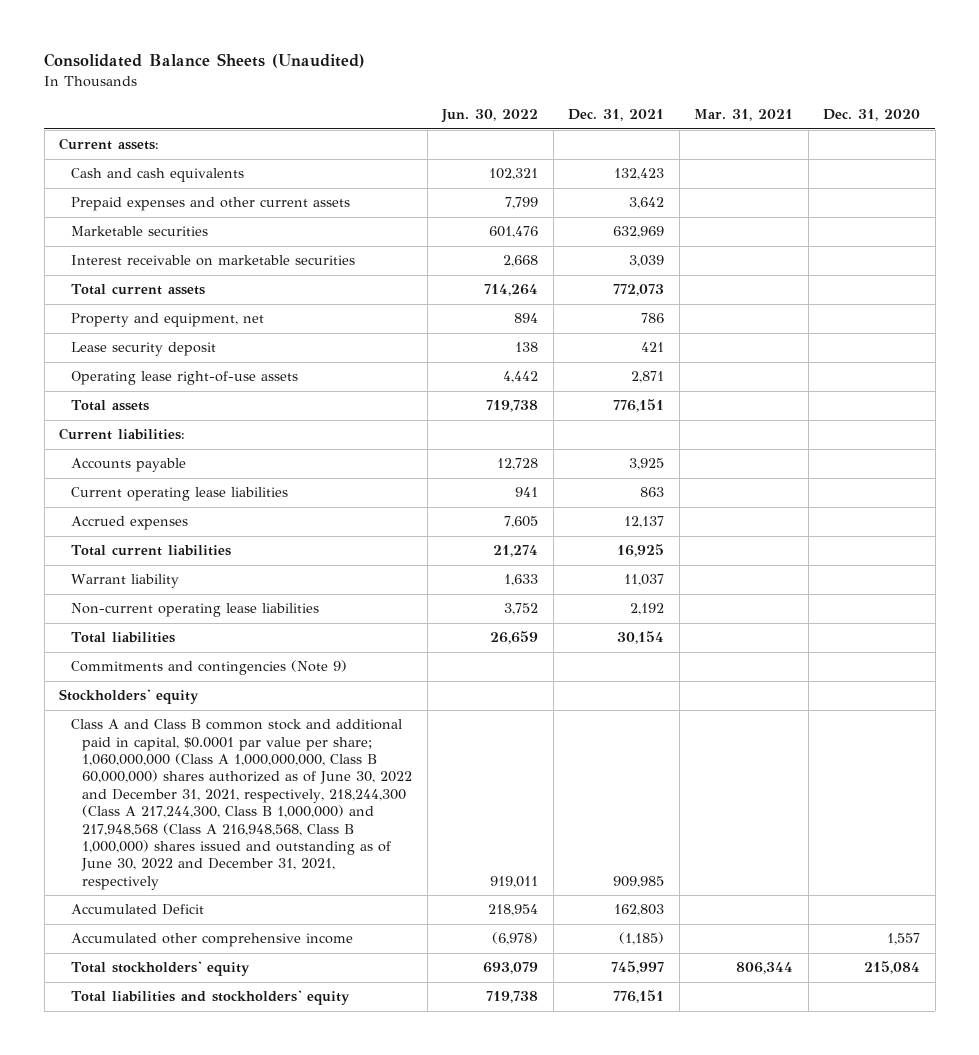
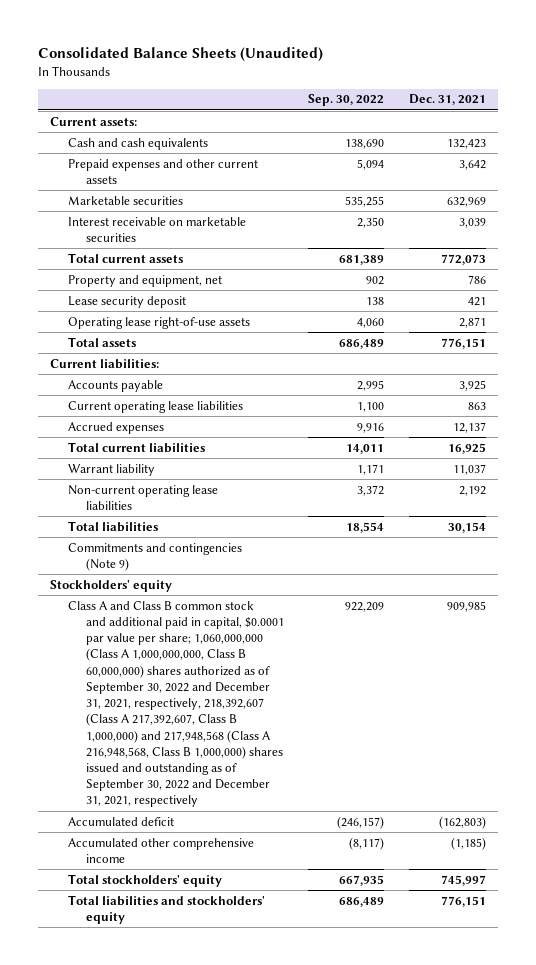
[441,109,539,124] Jun. 30, 2022 -> none
[694,109,794,122] Mar. 31, 2021 -> none
[823,109,921,122] Dec. 31, 2020 -> none
none -> [308,94,385,107] Sep. 30, 2022
[70,719,413,890] Class A and Class B common stock and additional paid in capital, $0.0001 par value per share; 1,060,000,000 (Class A 1,000,000,000, Class B 60,000,000) shares authorized as of June 30, 2022 and December 31, 2021, respectively, 218,244,300 (Class A 217,244,300, Class B 1,000,000) and 217,948,568 (Class A 216,948,568, Class B 1,000,000) shares issued and outstanding as of June 30, 2022 and December 31, 2021, respectively -> [68,600,284,808] Class A and Class B common stock and additional paid in capital, $0.0001 par value per share; 1,060,000,000 (Class A 1,000,000,000, Class B 60,000,000) shares authorized as of September 30, 2022 and December 31, 2021, respectively, 218,392,607 (Class A 217,392,607, Class B 1,000,000) and 217,948,568 (Class A 216,948,568, Class B 1,000,000) shares issued and outstanding as of September 30, 2022 and December 31, 2021, respectively
[70,904,204,916] Accumulated Deficit -> [68,816,175,826] Accumulated deficit
[614,904,665,917] 162,803 -> [438,815,486,829] (162,803)

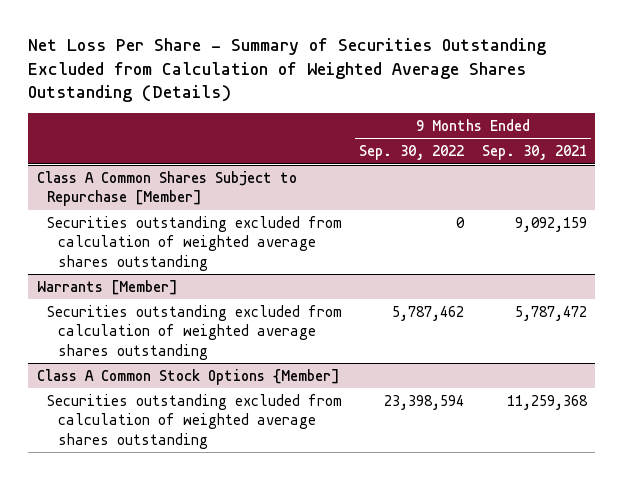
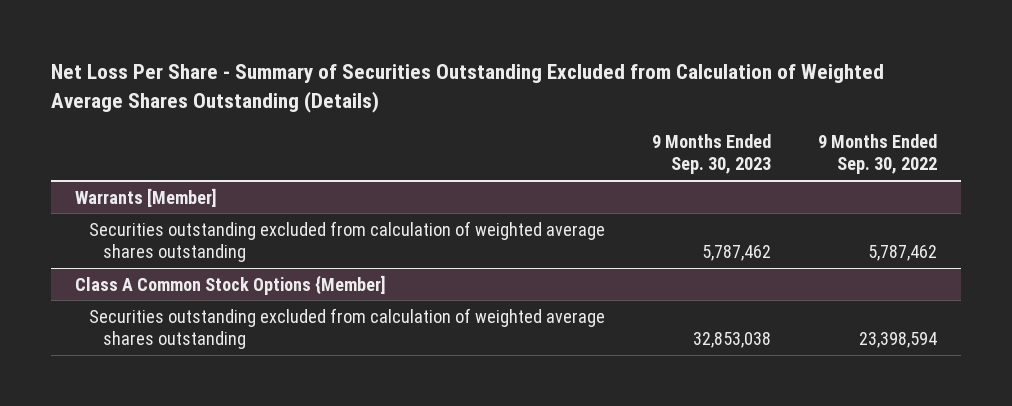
[481,145,587,161] Sep. 30, 2021 -> none
none -> [652,134,772,175] 9 Months Ended Sep. 30, 2023
[36,170,297,207] Class A Common Shares Subject to Repurchase [Member] -> none
[47,215,343,271] Securities outstanding excluded from calculation of weighted average shares outstanding -> none

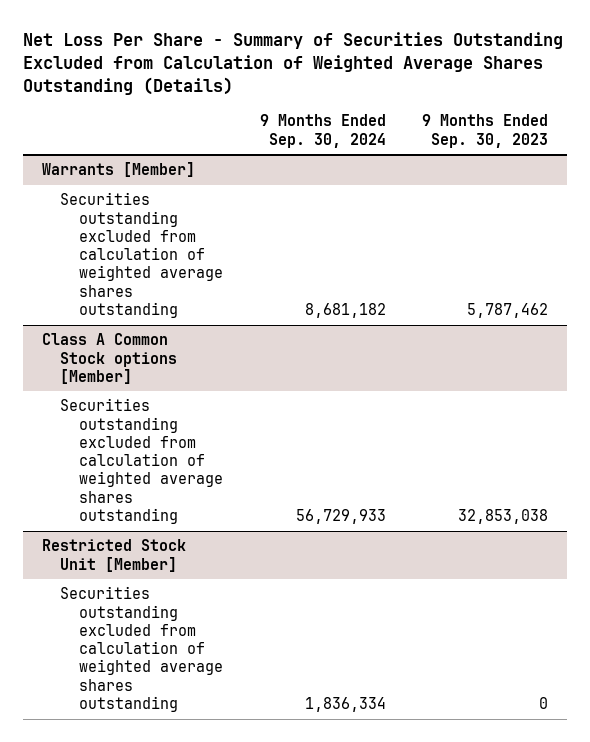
[818,134,938,175] 9 Months Ended Sep. 30, 2022 -> none
none -> [259,114,386,148] 9 Months Ended Sep. 30, 2024
[74,274,386,295] Class A Common Stock Options {Member] -> [41,333,178,384] Class A Common Stock options [Member]
none -> [41,539,186,572] Restricted Stock Unit [Member]
none -> [60,586,223,713] Securities outstanding excluded from calculation of weighted average shares outstanding

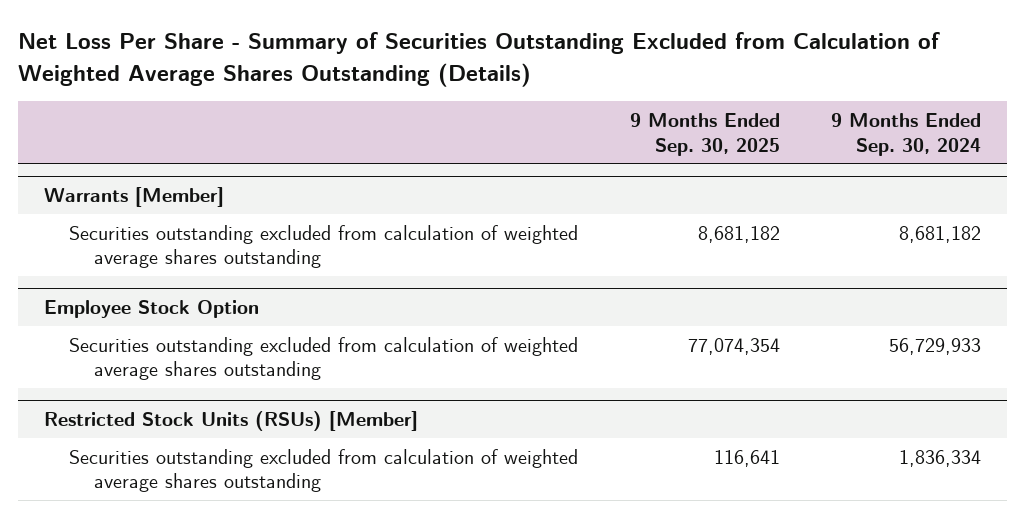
[422,114,549,148] 9 Months Ended Sep. 30, 2023 -> none
none -> [629,113,780,156] 9 Months Ended Sep. 30, 2025
[41,333,178,384] Class A Common Stock options [Member] -> [43,300,259,319] Employee Stock Option
[41,539,186,572] Restricted Stock Unit [Member] -> [43,411,418,432] Restricted Stock Units (RSUs) [Member]

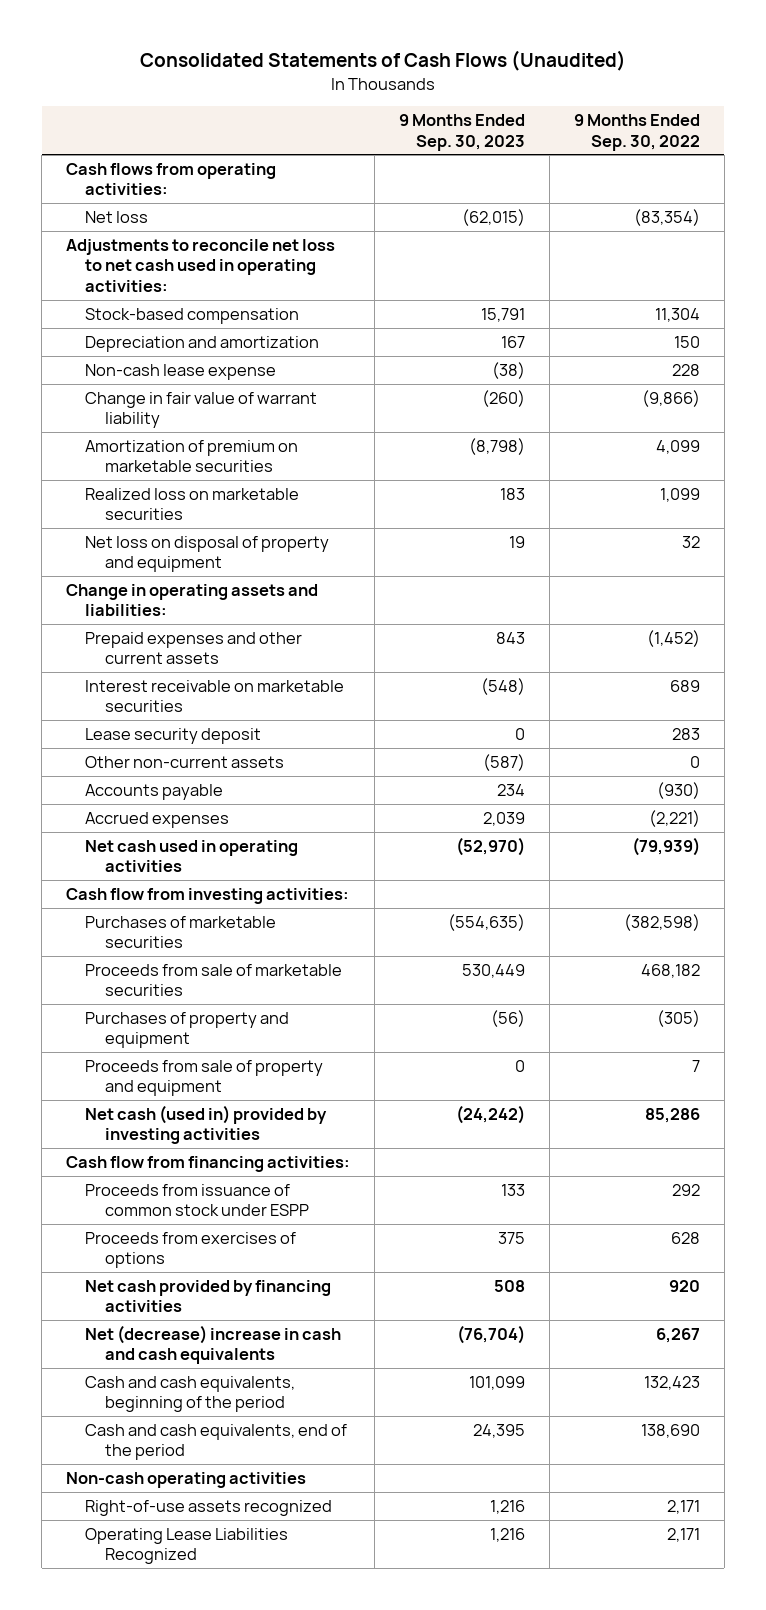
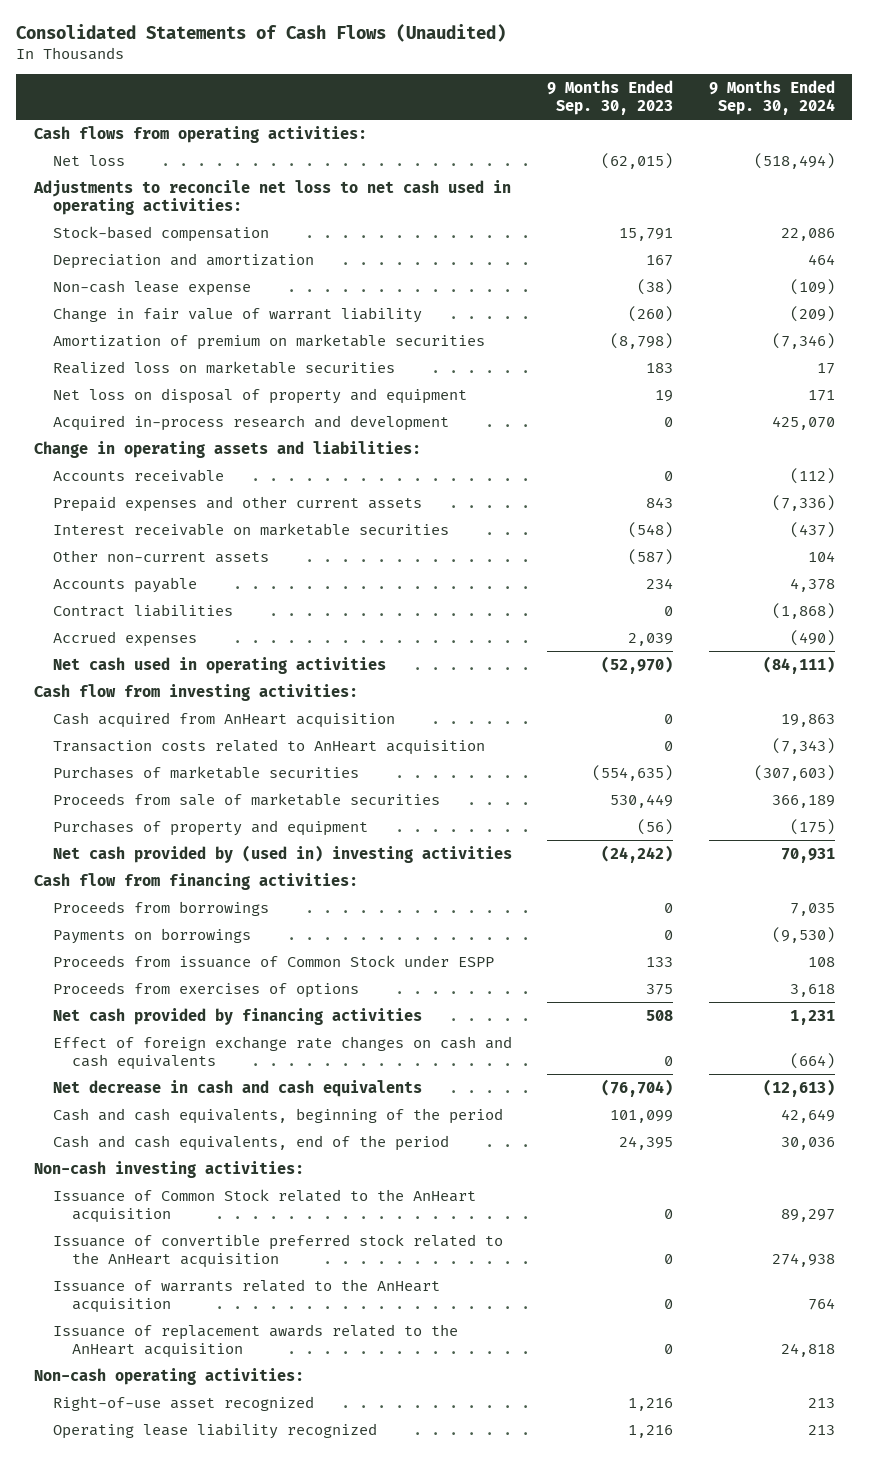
[573,113,700,151] 9 Months Ended Sep. 30, 2022 -> none
none -> [708,80,835,115] 9 Months Ended Sep. 30, 2024
none -> [52,414,449,431] Acquired in-process research and development
none -> [52,468,224,482] Accounts receivable
[85,727,262,744] Lease security deposit -> none
none -> [52,603,233,617] Contract liabilities
none -> [52,711,395,728] Cash acquired from AnHeart acquisition
none -> [52,738,485,755] Transaction costs related to AnHeart acquisition
[85,1059,324,1097] Proceeds from sale of property and equipment -> none
[85,1104,328,1145] Net cash (used in) provided by investing activities -> [52,844,512,863] Net cash provided by (used in) investing activities
none -> [52,900,269,916] Proceeds from borrowings
none -> [52,927,251,944] Payments on borrowings
[85,1183,309,1217] Proceeds from issuance of common stock under ESPP -> [52,954,494,968] Proceeds from issuance of Common Stock under ESPP
none -> [52,1035,512,1070] Effect of foreign exchange rate changes on cash and cash equivalents
[85,1324,342,1365] Net (decrease) increase in cash and cash equivalents -> [52,1079,422,1097] Net decrease in cash and cash equivalents
none -> [34,1160,305,1178] Non-cash investing activities:
none -> [52,1188,476,1223] Issuance of Common Stock related to the AnHeart acquisition
none -> [52,1233,503,1268] Issuance of convertible preferred stock related to the AnHeart acquisition
none -> [52,1278,440,1313] Issuance of warrants related to the AnHeart acquisition
none -> [52,1323,458,1358] Issuance of replacement awards related to the AnHeart acquisition
[66,1471,307,1488] Non-cash operating activities -> [34,1367,305,1385] Non-cash operating activities:
[85,1499,333,1516] Right-of-use assets recognized -> [52,1395,314,1411] Right-of-use asset recognized
[85,1527,289,1565] Operating Lease Liabilities Recognized -> [52,1422,377,1439] Operating lease liability recognized

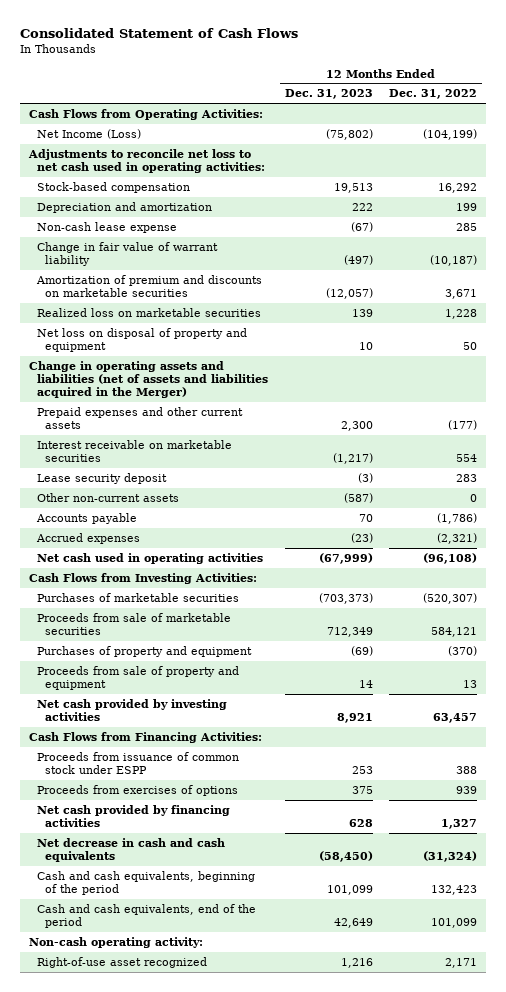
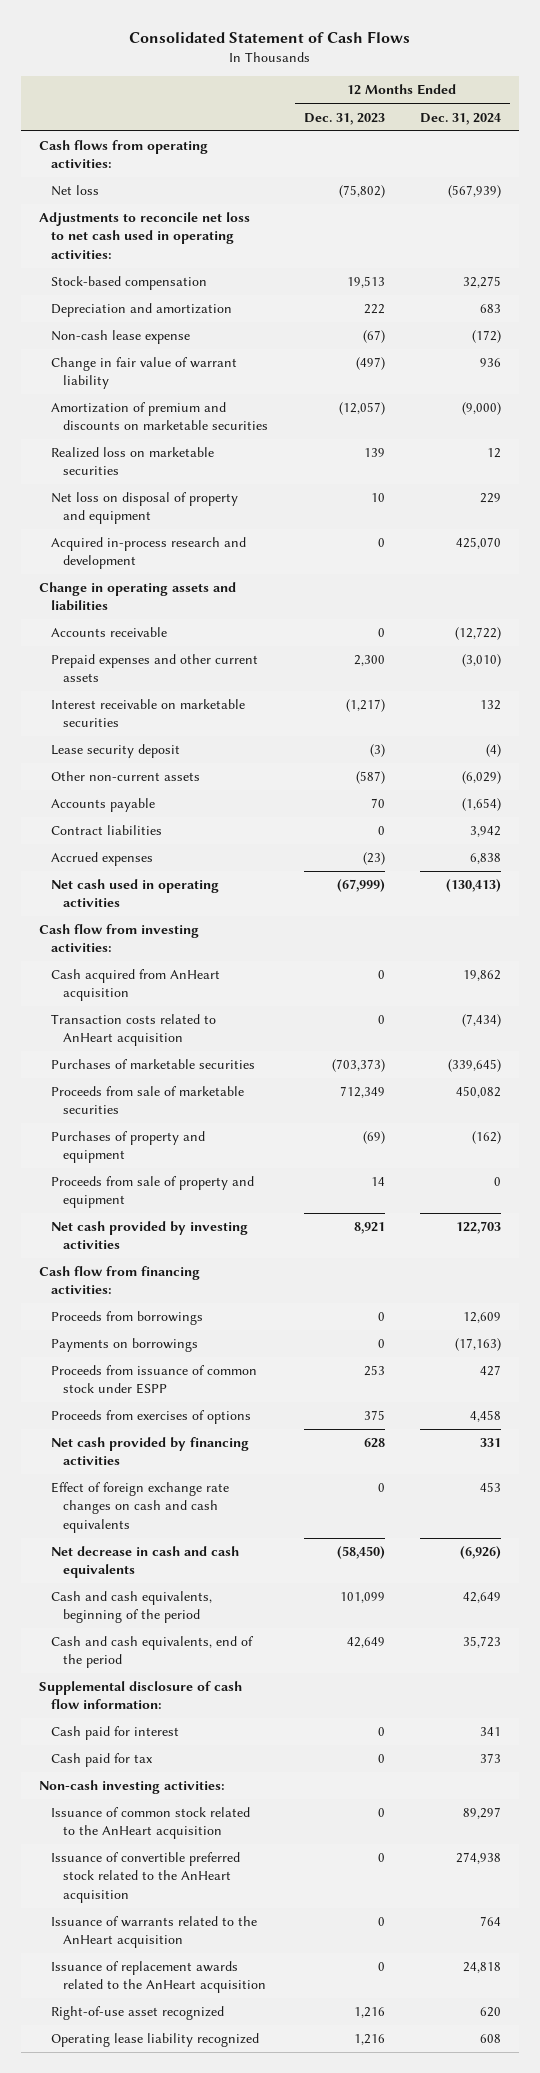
[389,89,478,100] Dec. 31, 2022 -> none
none -> [420,112,502,125] Dec. 31, 2024
[28,108,263,120] Cash Flows from Operating Activities: -> [39,140,209,169] Cash flows from operating activities:
[36,128,141,139] Net Income (Loss) -> [51,185,100,197] Net loss
none -> [51,537,247,570] Acquired in-process research and development
[28,360,268,398] Change in operating assets and liabilities (net of assets and liabilities acquired in the Merger) -> [39,582,237,612] Change in operating assets and liabilities
none -> [51,627,168,638] Accounts receivable
none -> [51,825,163,836] Contract liabilities
[28,572,257,584] Cash Flows from Investing Activities: -> [39,924,200,953] Cash flow from investing activities:
none -> [51,969,221,1002] Cash acquired from AnHeart acquisition
none -> [51,1014,217,1047] Transaction costs related to AnHeart acquisition
[28,731,262,743] Cash Flows from Financing Activities: -> [39,1266,201,1295] Cash flow from financing activities:
none -> [51,1311,204,1326] Proceeds from borrowings
none -> [51,1338,199,1353] Payments on borrowings
none -> [51,1482,230,1533] Effect of foreign exchange rate changes on cash and cash equivalents
[28,936,203,948] Non-cash operating activity: -> [39,1681,243,1710] Supplemental disclosure of cash flow information:
none -> [51,1726,180,1741] Cash paid for interest
none -> [51,1753,154,1768] Cash paid for tax
none -> [39,1780,226,1795] Non-cash investing activities:
none -> [51,1807,251,1840] Issuance of common stock related to the AnHeart acquisition
none -> [51,1852,241,1903] Issuance of convertible preferred stock related to the AnHeart acquisition
none -> [51,1916,258,1949] Issuance of warrants related to the AnHeart acquisition
none -> [51,1961,266,1994] Issuance of replacement awards related to the AnHeart acquisition
none -> [51,2033,260,2048] Operating lease liability recognized

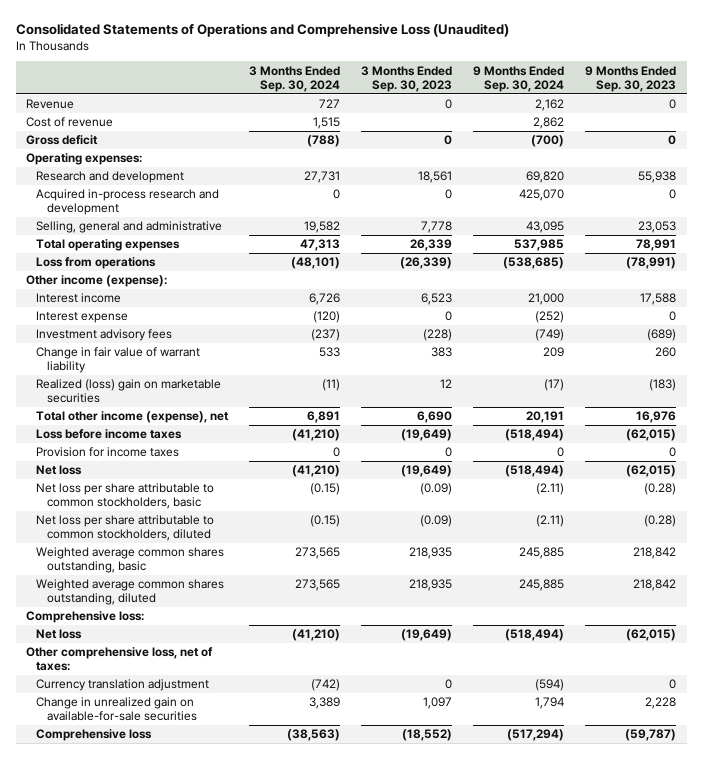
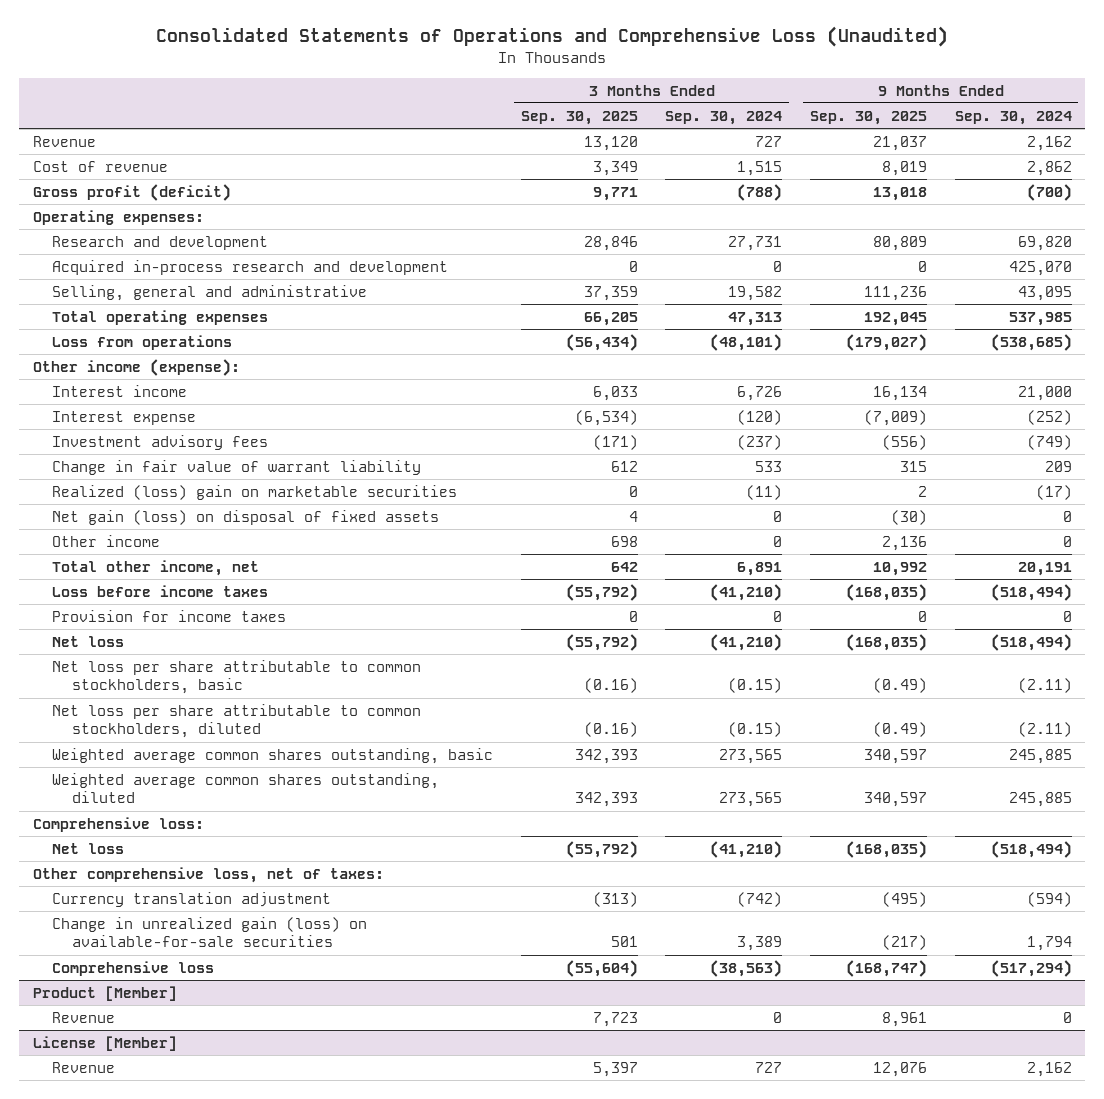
[361,65,453,92] 3 Months Ended Sep. 30, 2023 -> none
[585,65,677,92] 9 Months Ended Sep. 30, 2023 -> none
none -> [520,110,638,125] Sep. 30, 2025
none -> [809,110,927,125] Sep. 30, 2025
[26,135,99,146] Gross deficit -> [32,183,231,201] Gross profit (deficit)
none -> [52,509,440,525] Net gain (loss) on disposal of fixed assets
none -> [52,534,161,547] Other income
[36,411,230,424] Total other income (expense), net -> [52,559,260,576] Total other income, net
[36,697,197,722] Change in unrealized gain on available-for-sale securities -> [52,916,368,948] Change in unrealized gain (loss) on available-for-sale securities
none -> [32,985,177,1001] Product [Member]
none -> [52,1011,116,1023] Revenue
none -> [32,1035,177,1051] License [Member]
none -> [52,1061,116,1073] Revenue

